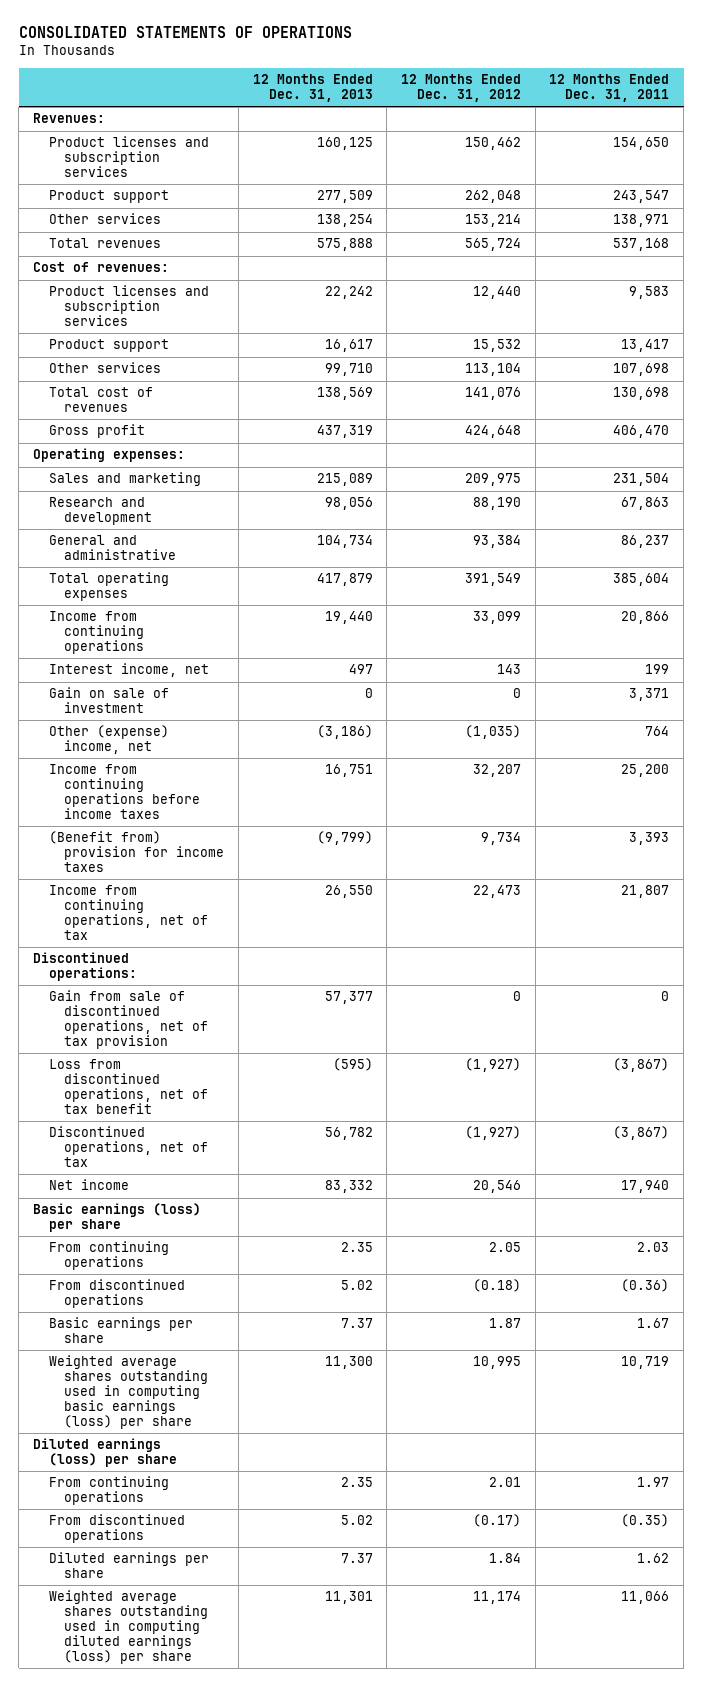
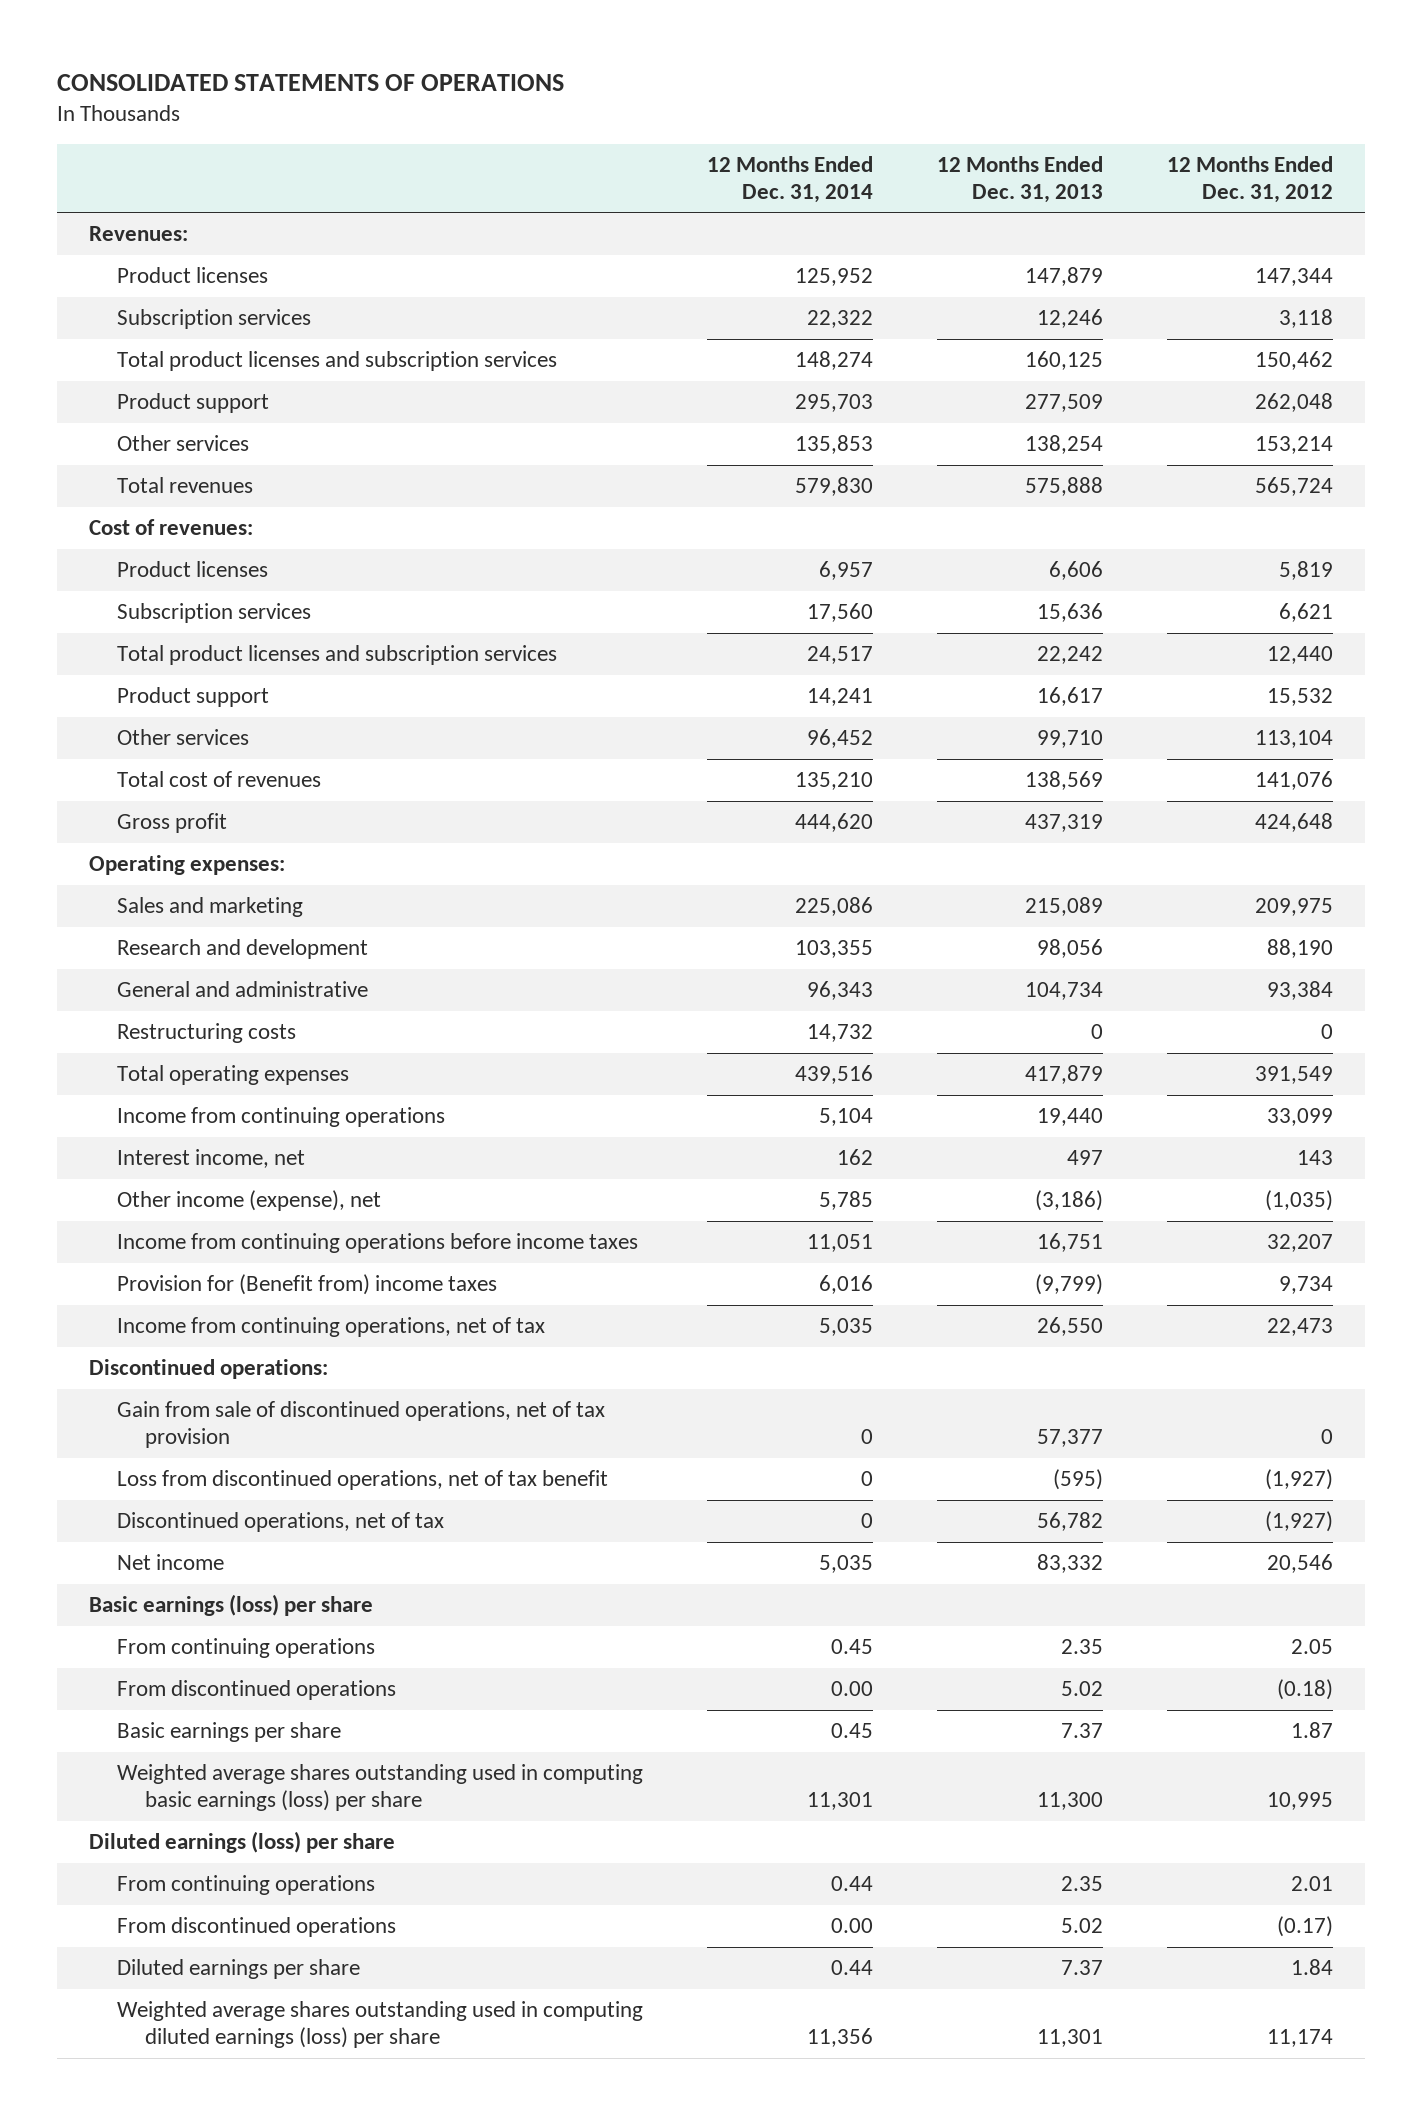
[549,74,670,103] 12 Months Ended Dec. 31, 2011 -> none
none -> [706,155,873,203] 12 Months Ended Dec. 31, 2014
[48,136,209,178] Product licenses and subscription services -> [116,267,268,284] Product licenses
[316,137,373,151] 160,125 -> [1025,267,1104,287] 147,879
[465,137,522,151] 150,462 -> [1255,268,1334,287] 147,344
none -> [116,309,311,330] Subscription services
none -> [116,351,557,372] Total product licenses and subscription services
[48,285,209,327] Product licenses and subscription services -> [116,561,268,578] Product licenses
[324,286,373,300] 22,242 -> [1049,561,1104,581] 6,606
[473,286,522,300] 12,440 -> [1279,561,1334,581] 5,819
none -> [116,603,311,624] Subscription services
none -> [116,645,557,666] Total product licenses and subscription services
none -> [116,1023,296,1044] Restructuring costs
[48,687,169,714] Gain on sale of investment -> none
[48,725,169,755] Other (expense) income, net -> [116,1190,381,1212] Other income (expense), net
[48,831,225,873] (Benefit from) provision for income taxes -> [116,1274,497,1296] Provision for (Benefit from) income taxes

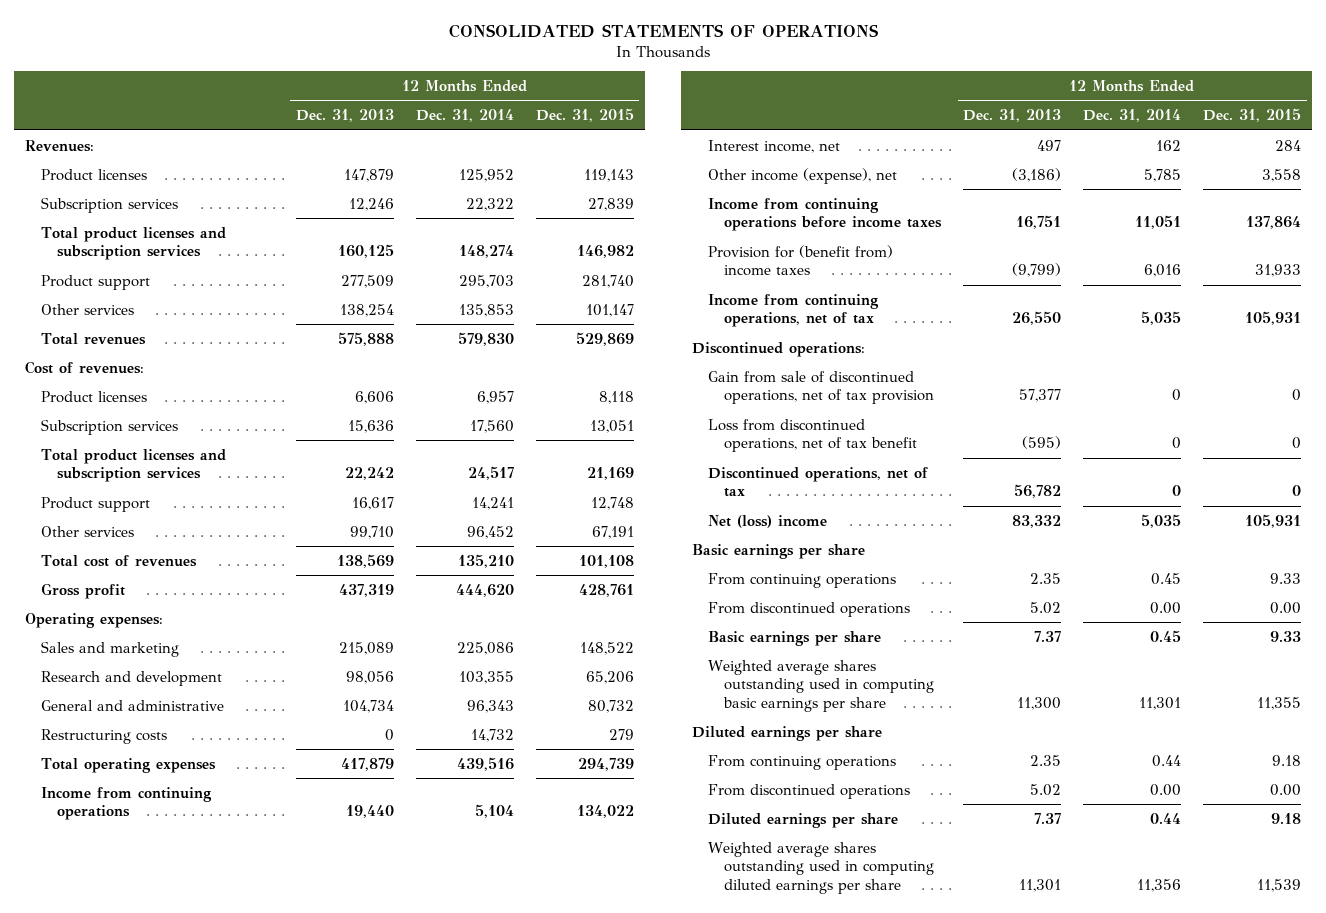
[1167,155,1334,203] 12 Months Ended Dec. 31, 2012 -> none
none -> [535,108,634,123] Dec. 31, 2015
[116,1274,497,1296] Provision for (Benefit from) income taxes -> [708,244,894,277] Provision for (benefit from) income taxes
[116,1554,224,1571] Net income -> [708,514,828,528] Net (loss) income
[88,1594,373,1617] Basic earnings (loss) per share -> [692,543,866,559] Basic earnings per share
[116,1764,643,1812] Weighted average shares outstanding used in computing basic earnings (loss) per share -> [708,659,935,712] Weighted average shares outstanding used in computing basic earnings per share
[88,1831,395,1854] Diluted earnings (loss) per share -> [692,725,883,741] Diluted earnings per share
[116,2001,643,2049] Weighted average shares outstanding used in computing diluted earnings (loss) per share -> [708,841,935,894] Weighted average shares outstanding used in computing diluted earnings per share

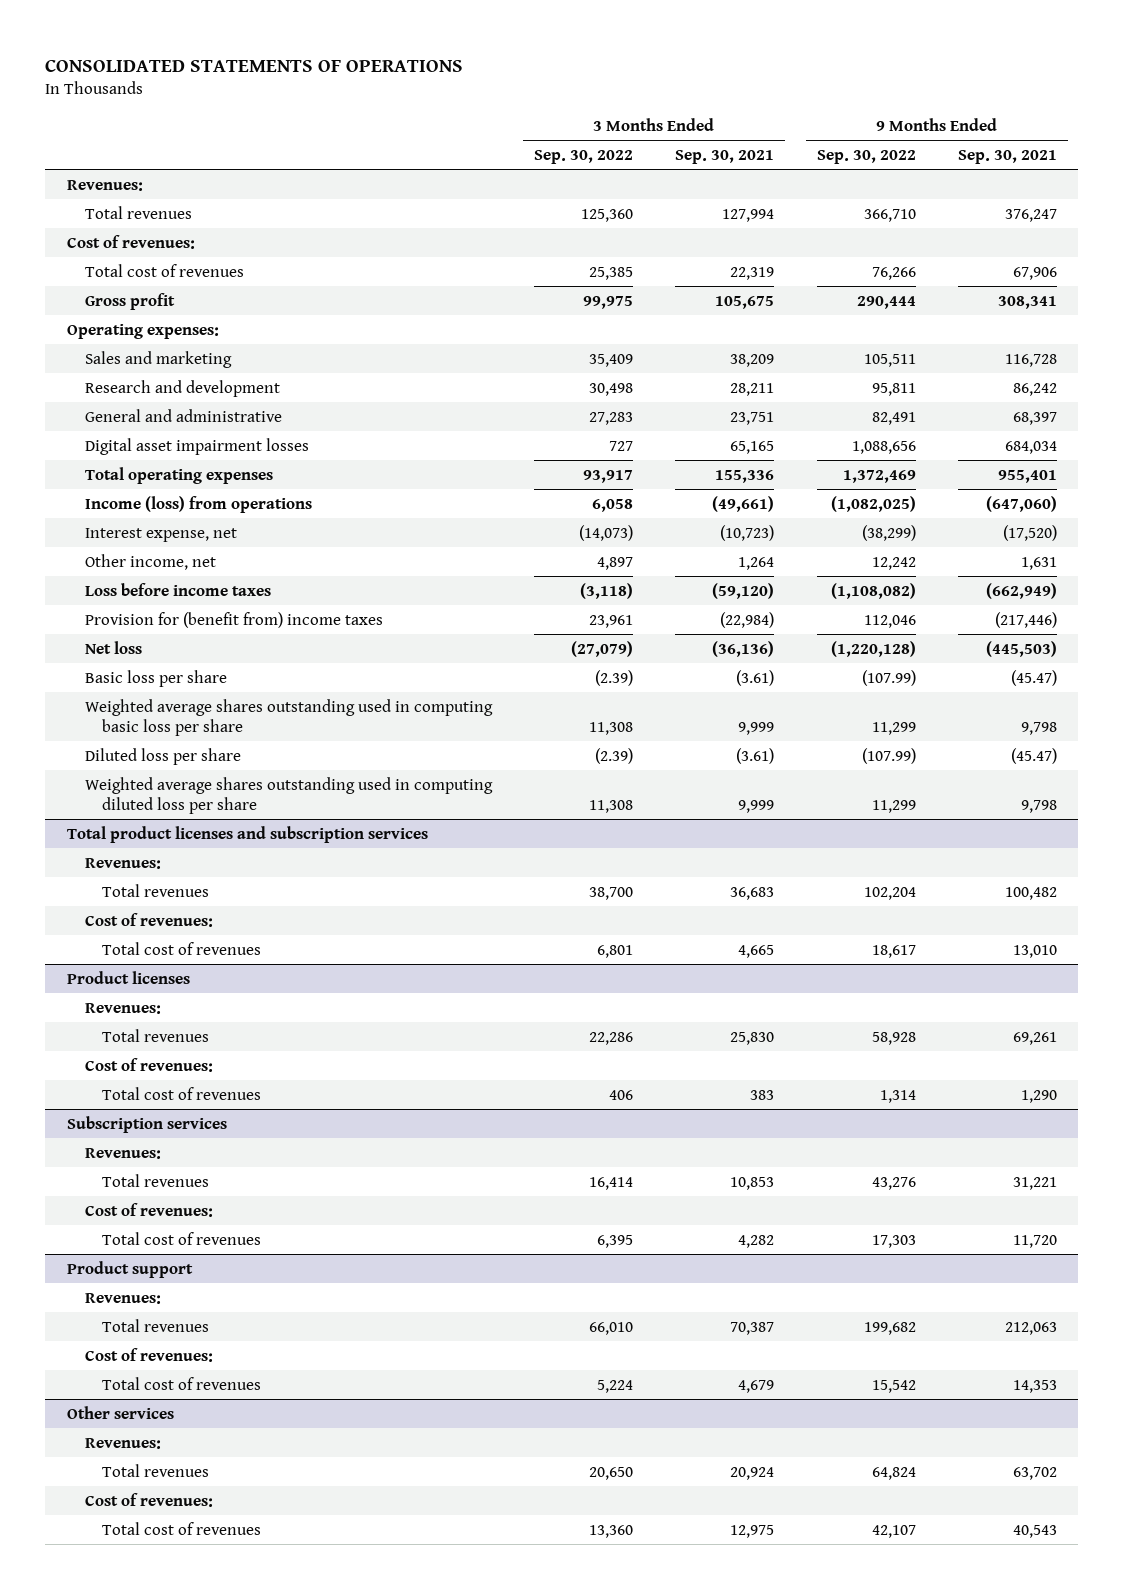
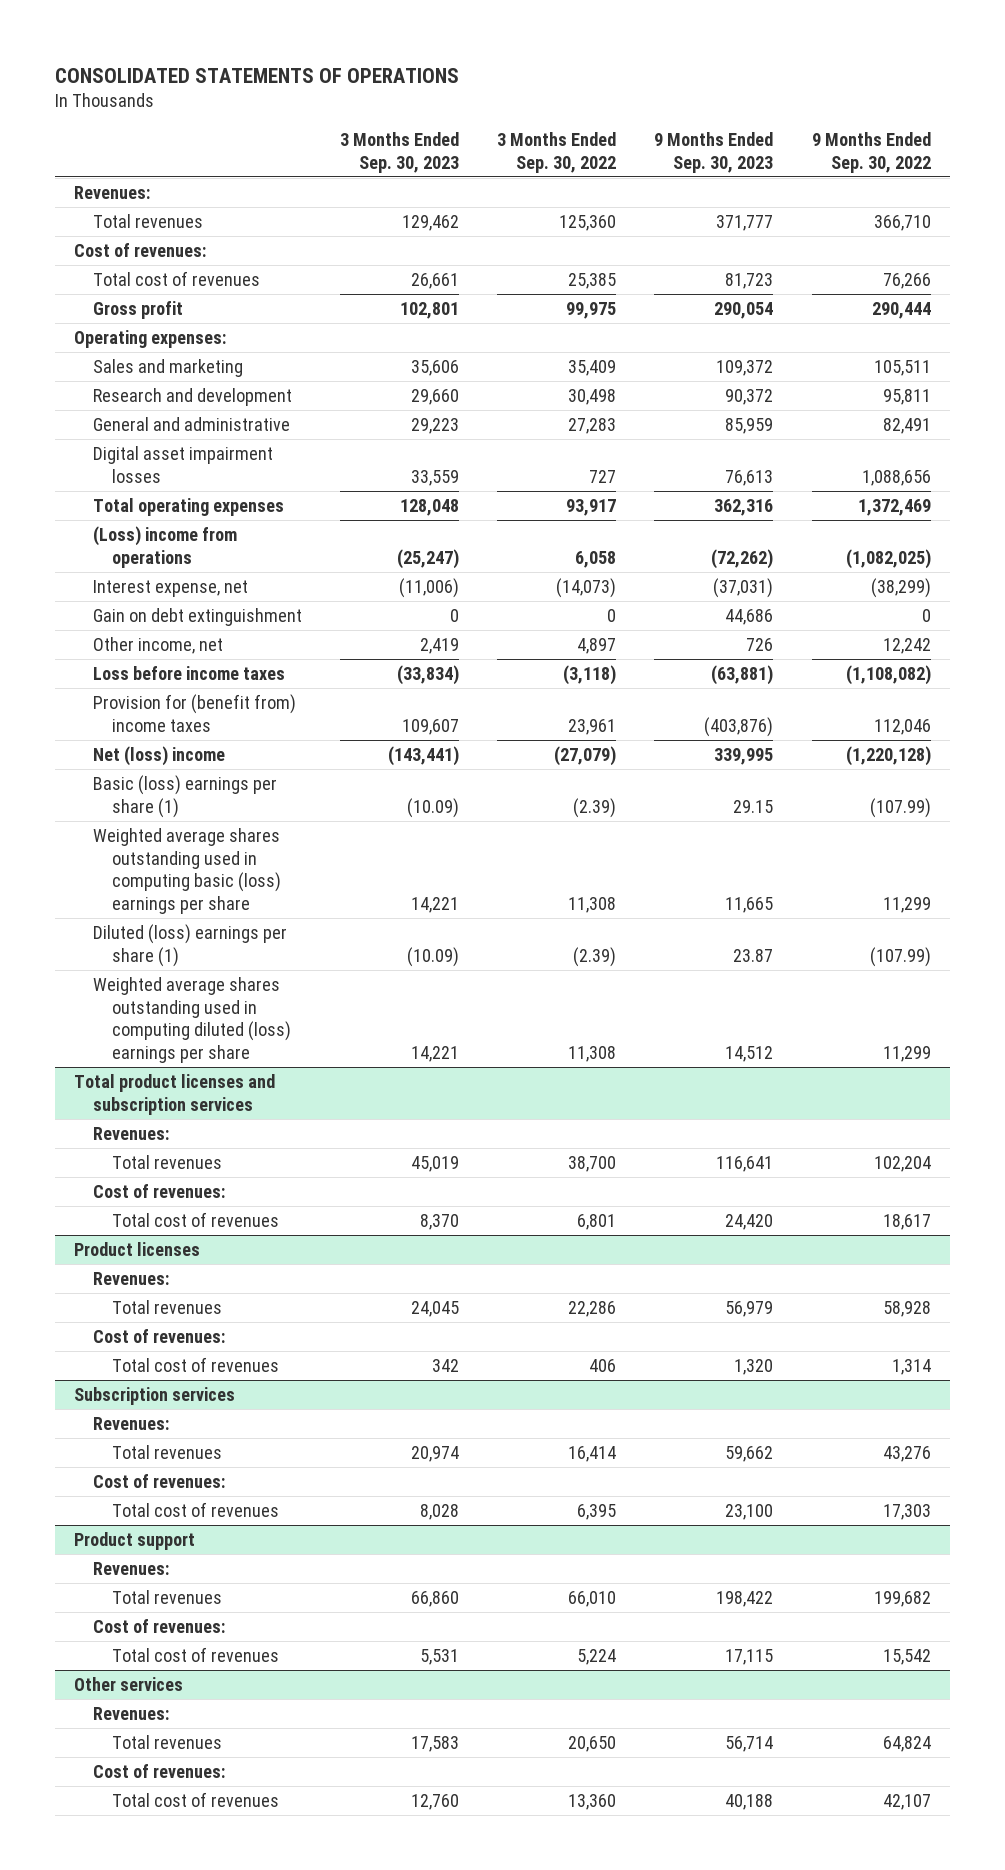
[675,150,775,165] Sep. 30, 2021 -> none
[958,150,1058,165] Sep. 30, 2021 -> none
none -> [340,131,460,173] 3 Months Ended Sep. 30, 2023
none -> [654,131,774,173] 9 Months Ended Sep. 30, 2023
[84,495,312,513] Income (loss) from operations -> [93,526,238,568] (Loss) income from operations
none -> [93,608,303,627] Gain on debt extinguishment
[84,640,142,654] Net loss -> [93,746,226,767] Net (loss) income
[84,669,227,687] Basic loss per share -> [93,775,278,818] Basic (loss) earnings per share (1)
[84,698,493,736] Weighted average shares outstanding used in computing basic loss per share -> [93,828,281,914] Weighted average shares outstanding used in computing basic (loss) earnings per share
[84,747,241,765] Diluted loss per share -> [93,924,288,967] Diluted (loss) earnings per share (1)
[84,776,493,814] Weighted average shares outstanding used in computing diluted loss per share -> [93,977,291,1063] Weighted average shares outstanding used in computing diluted (loss) earnings per share

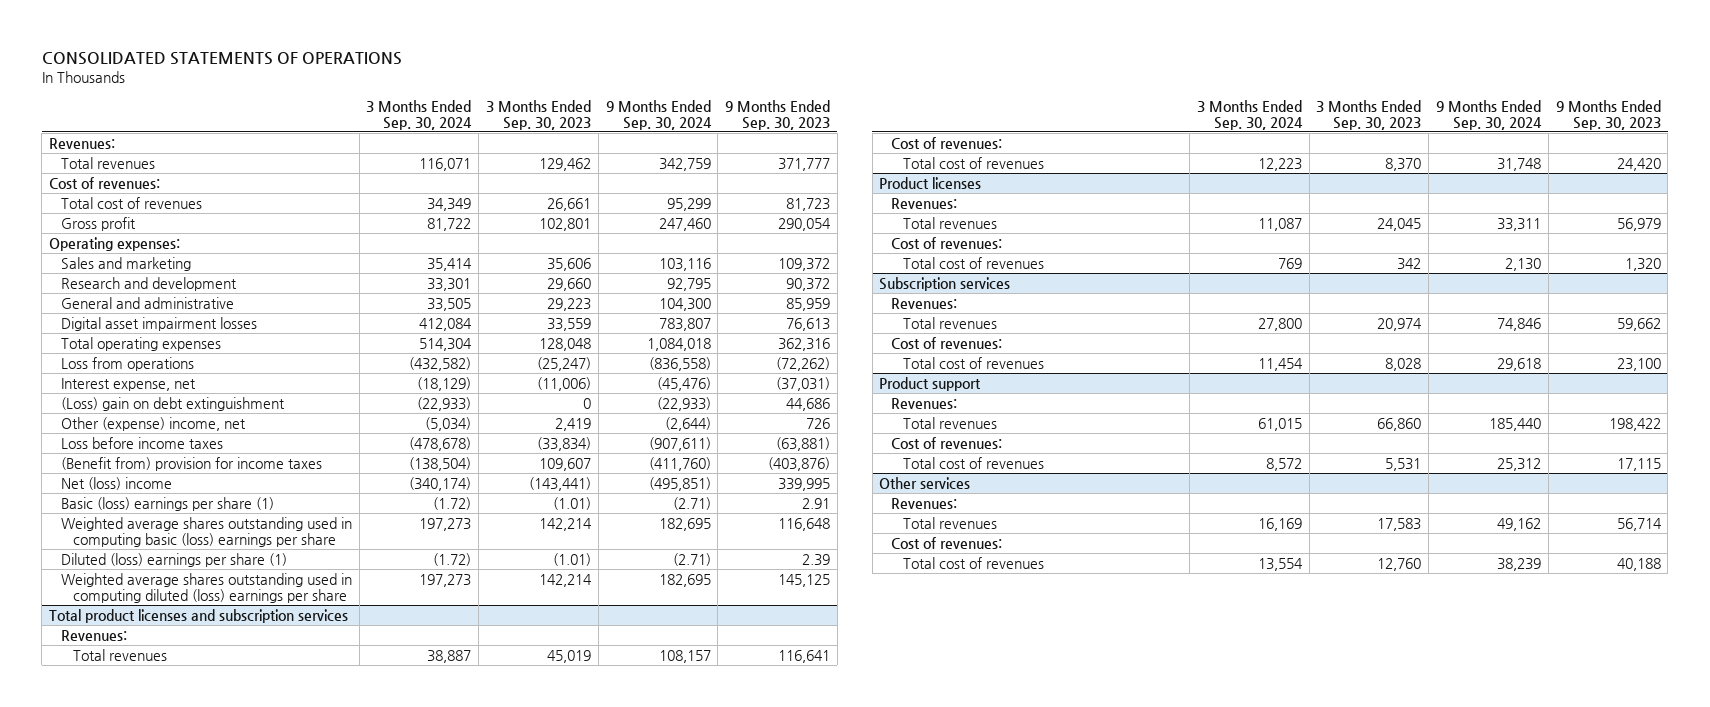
[497,131,617,173] 3 Months Ended Sep. 30, 2022 -> none
[811,131,931,173] 9 Months Ended Sep. 30, 2022 -> none
none -> [366,99,473,130] 3 Months Ended Sep. 30, 2024
none -> [605,99,712,130] 9 Months Ended Sep. 30, 2024
[93,526,238,568] (Loss) income from operations -> [60,356,194,371] Loss from operations
[93,608,303,627] Gain on debt extinguishment -> [60,396,285,411] (Loss) gain on debt extinguishment
[93,637,224,655] Other income, net -> [60,416,246,431] Other (expense) income, net
[93,694,297,732] Provision for (benefit from) income taxes -> [60,456,322,471] (Benefit from) provision for income taxes
[407,797,460,818] (10.09) -> [552,496,591,510] (1.01)
[733,799,774,813] 29.15 -> [802,497,831,509] 2.91
[411,896,460,913] 14,221 -> [538,517,592,531] 142,214
[725,896,774,913] 11,665 -> [778,517,831,531] 116,648
[407,946,460,967] (10.09) -> [552,552,591,566] (1.01)
[733,948,774,962] 23.87 -> [802,553,831,566] 2.39
[411,1045,460,1062] 14,221 -> [538,573,592,587] 142,214
[725,1045,774,1062] 14,512 -> [778,573,831,587] 145,125

